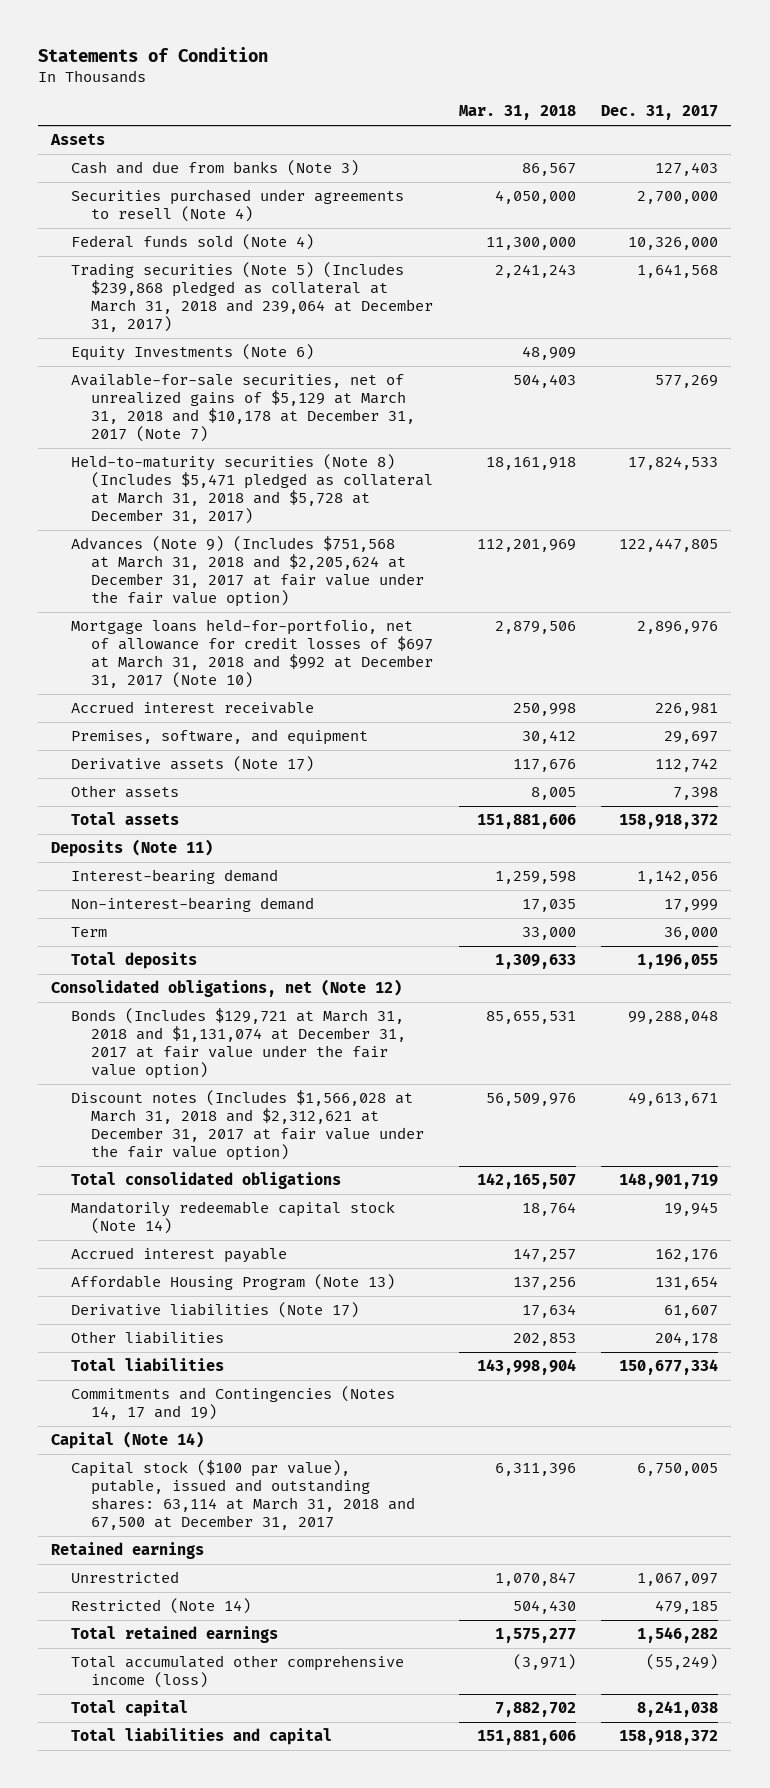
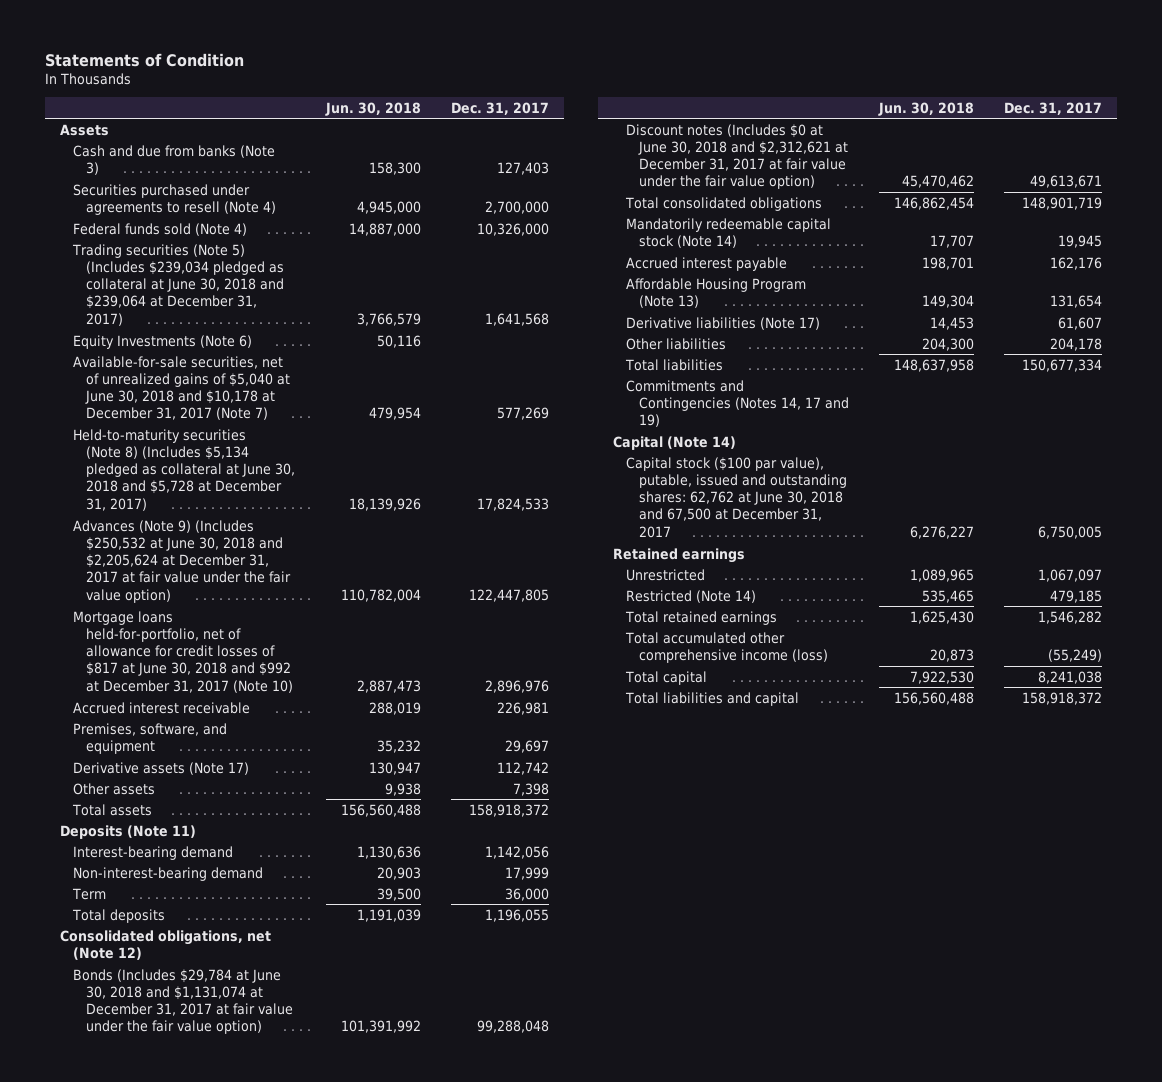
[458,105,576,121] Mar. 31, 2018 -> none
none -> [325,101,422,116] Jun. 30, 2018
[71,262,433,333] Trading securities (Note 5) (Includes $239,868 pledged as collateral at March 31, 2018 and 239,064 at December 31, 2017) -> [72,243,285,326] Trading securities (Note 5) (Includes $239,034 pledged as collateral at June 30, 2018 and $239,064 at December 31, 2017)
[71,373,415,443] Available-for-sale securities, net of unrealized gains of $5,129 at March 31, 2018 and $10,178 at December 31, 2017 (Note 7) -> [73,355,291,421] Available-for-sale securities, net of unrealized gains of $5,040 at June 30, 2018 and $10,178 at December 31, 2017 (Note 7)
[71,454,433,525] Held-to-maturity securities (Note 8) (Includes $5,471 pledged as collateral at March 31, 2018 and $5,728 at December 31, 2017) -> [73,428,296,511] Held-to-maturity securities (Note 8) (Includes $5,134 pledged as collateral at June 30, 2018 and $5,728 at December 31, 2017)
[71,536,424,608] Advances (Note 9) (Includes $751,568 at March 31, 2018 and $2,205,624 at December 31, 2017 at fair value under the fair value option) -> [73,519,292,603] Advances (Note 9) (Includes $250,532 at June 30, 2018 and $2,205,624 at December 31, 2017 at fair value under the fair value option)
[71,619,433,689] Mortgage loans held-for-portfolio, net of allowance for credit losses of $697 at March 31, 2018 and $992 at December 31, 2017 (Note 10) -> [73,610,294,693] Mortgage loans held-for-portfolio, net of allowance for credit losses of $817 at June 30, 2018 and $992 at December 31, 2017 (Note 10)
[71,1008,406,1080] Bonds (Includes $129,721 at March 31, 2018 and $1,131,074 at December 31, 2017 at fair value under the fair value option) -> [73,968,294,1035] Bonds (Includes $29,784 at June 30, 2018 and $1,131,074 at December 31, 2017 at fair value under the fair value option)
[71,1090,424,1162] Discount notes (Includes $1,566,028 at March 31, 2018 and $2,312,621 at December 31, 2017 at fair value under the fair value option) -> [626,123,849,190] Discount notes (Includes $0 at June 30, 2018 and $2,312,621 at December 31, 2017 at fair value under the fair value option)
[71,1460,415,1531] Capital stock ($100 par value), putable, issued and outstanding shares: 63,114 at March 31, 2018 and 67,500 at December 31, 2017 -> [626,456,848,538] Capital stock ($100 par value), putable, issued and outstanding shares: 62,762 at June 30, 2018 and 67,500 at December 31, 2017

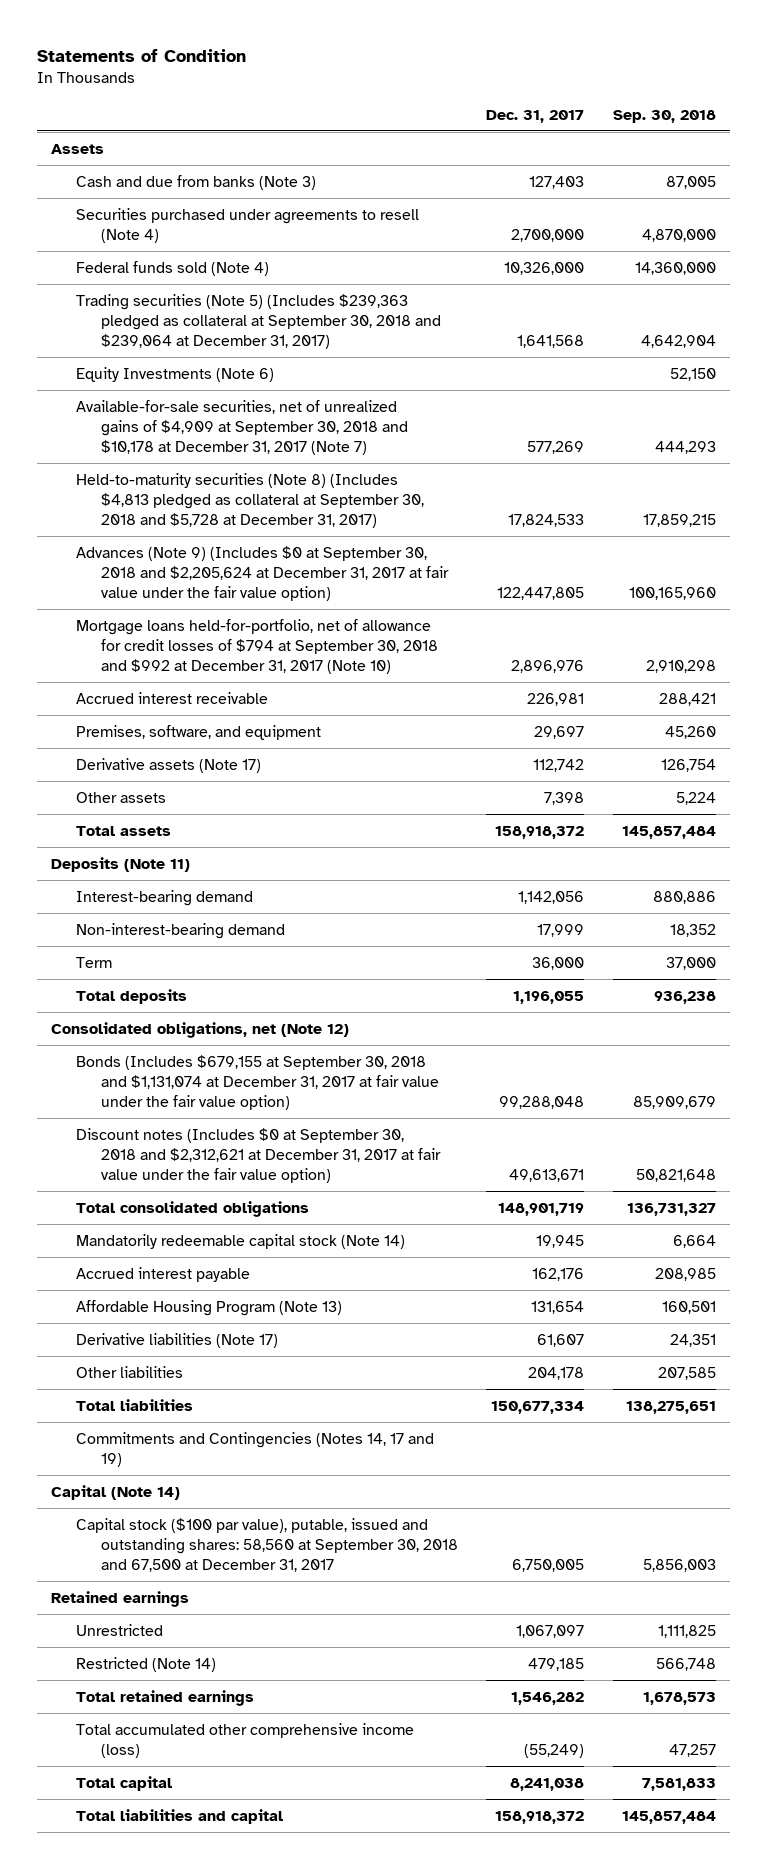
[325,101,422,116] Jun. 30, 2018 -> none
none -> [612,110,716,124] Sep. 30, 2018
[72,243,285,326] Trading securities (Note 5) (Includes $239,034 pledged as collateral at June 30, 2018 and $239,064 at December 31, 2017) -> [76,293,441,349] Trading securities (Note 5) (Includes $239,363 pledged as collateral at September 30, 2018 and $239,064 at December 31, 2017)
[73,355,291,421] Available-for-sale securities, net of unrealized gains of $5,040 at June 30, 2018 and $10,178 at December 31, 2017 (Note 7) -> [76,399,408,455] Available-for-sale securities, net of unrealized gains of $4,909 at September 30, 2018 and $10,178 at December 31, 2017 (Note 7)
[73,428,296,511] Held-to-maturity securities (Note 8) (Includes $5,134 pledged as collateral at June 30, 2018 and $5,728 at December 31, 2017) -> [76,472,424,528] Held-to-maturity securities (Note 8) (Includes $4,813 pledged as collateral at September 30, 2018 and $5,728 at December 31, 2017)
[73,519,292,603] Advances (Note 9) (Includes $250,532 at June 30, 2018 and $2,205,624 at December 31, 2017 at fair value under the fair value option) -> [76,545,449,601] Advances (Note 9) (Includes $0 at September 30, 2018 and $2,205,624 at December 31, 2017 at fair value under the fair value option)
[73,610,294,693] Mortgage loans held-for-portfolio, net of allowance for credit losses of $817 at June 30, 2018 and $992 at December 31, 2017 (Note 10) -> [76,618,438,674] Mortgage loans held-for-portfolio, net of allowance for credit losses of $794 at September 30, 2018 and $992 at December 31, 2017 (Note 10)
[73,968,294,1035] Bonds (Includes $29,784 at June 30, 2018 and $1,131,074 at December 31, 2017 at fair value under the fair value option) -> [76,1054,439,1110] Bonds (Includes $679,155 at September 30, 2018 and $1,131,074 at December 31, 2017 at fair value under the fair value option)
[626,123,849,190] Discount notes (Includes $0 at June 30, 2018 and $2,312,621 at December 31, 2017 at fair value under the fair value option) -> [76,1127,441,1183] Discount notes (Includes $0 at September 30, 2018 and $2,312,621 at December 31, 2017 at fair value under the fair value option)
[626,456,848,538] Capital stock ($100 par value), putable, issued and outstanding shares: 62,762 at June 30, 2018 and 67,500 at December 31, 2017 -> [76,1517,458,1572] Capital stock ($100 par value), putable, issued and outstanding shares: 58,560 at September 30, 2018 and 67,500 at December 31, 2017

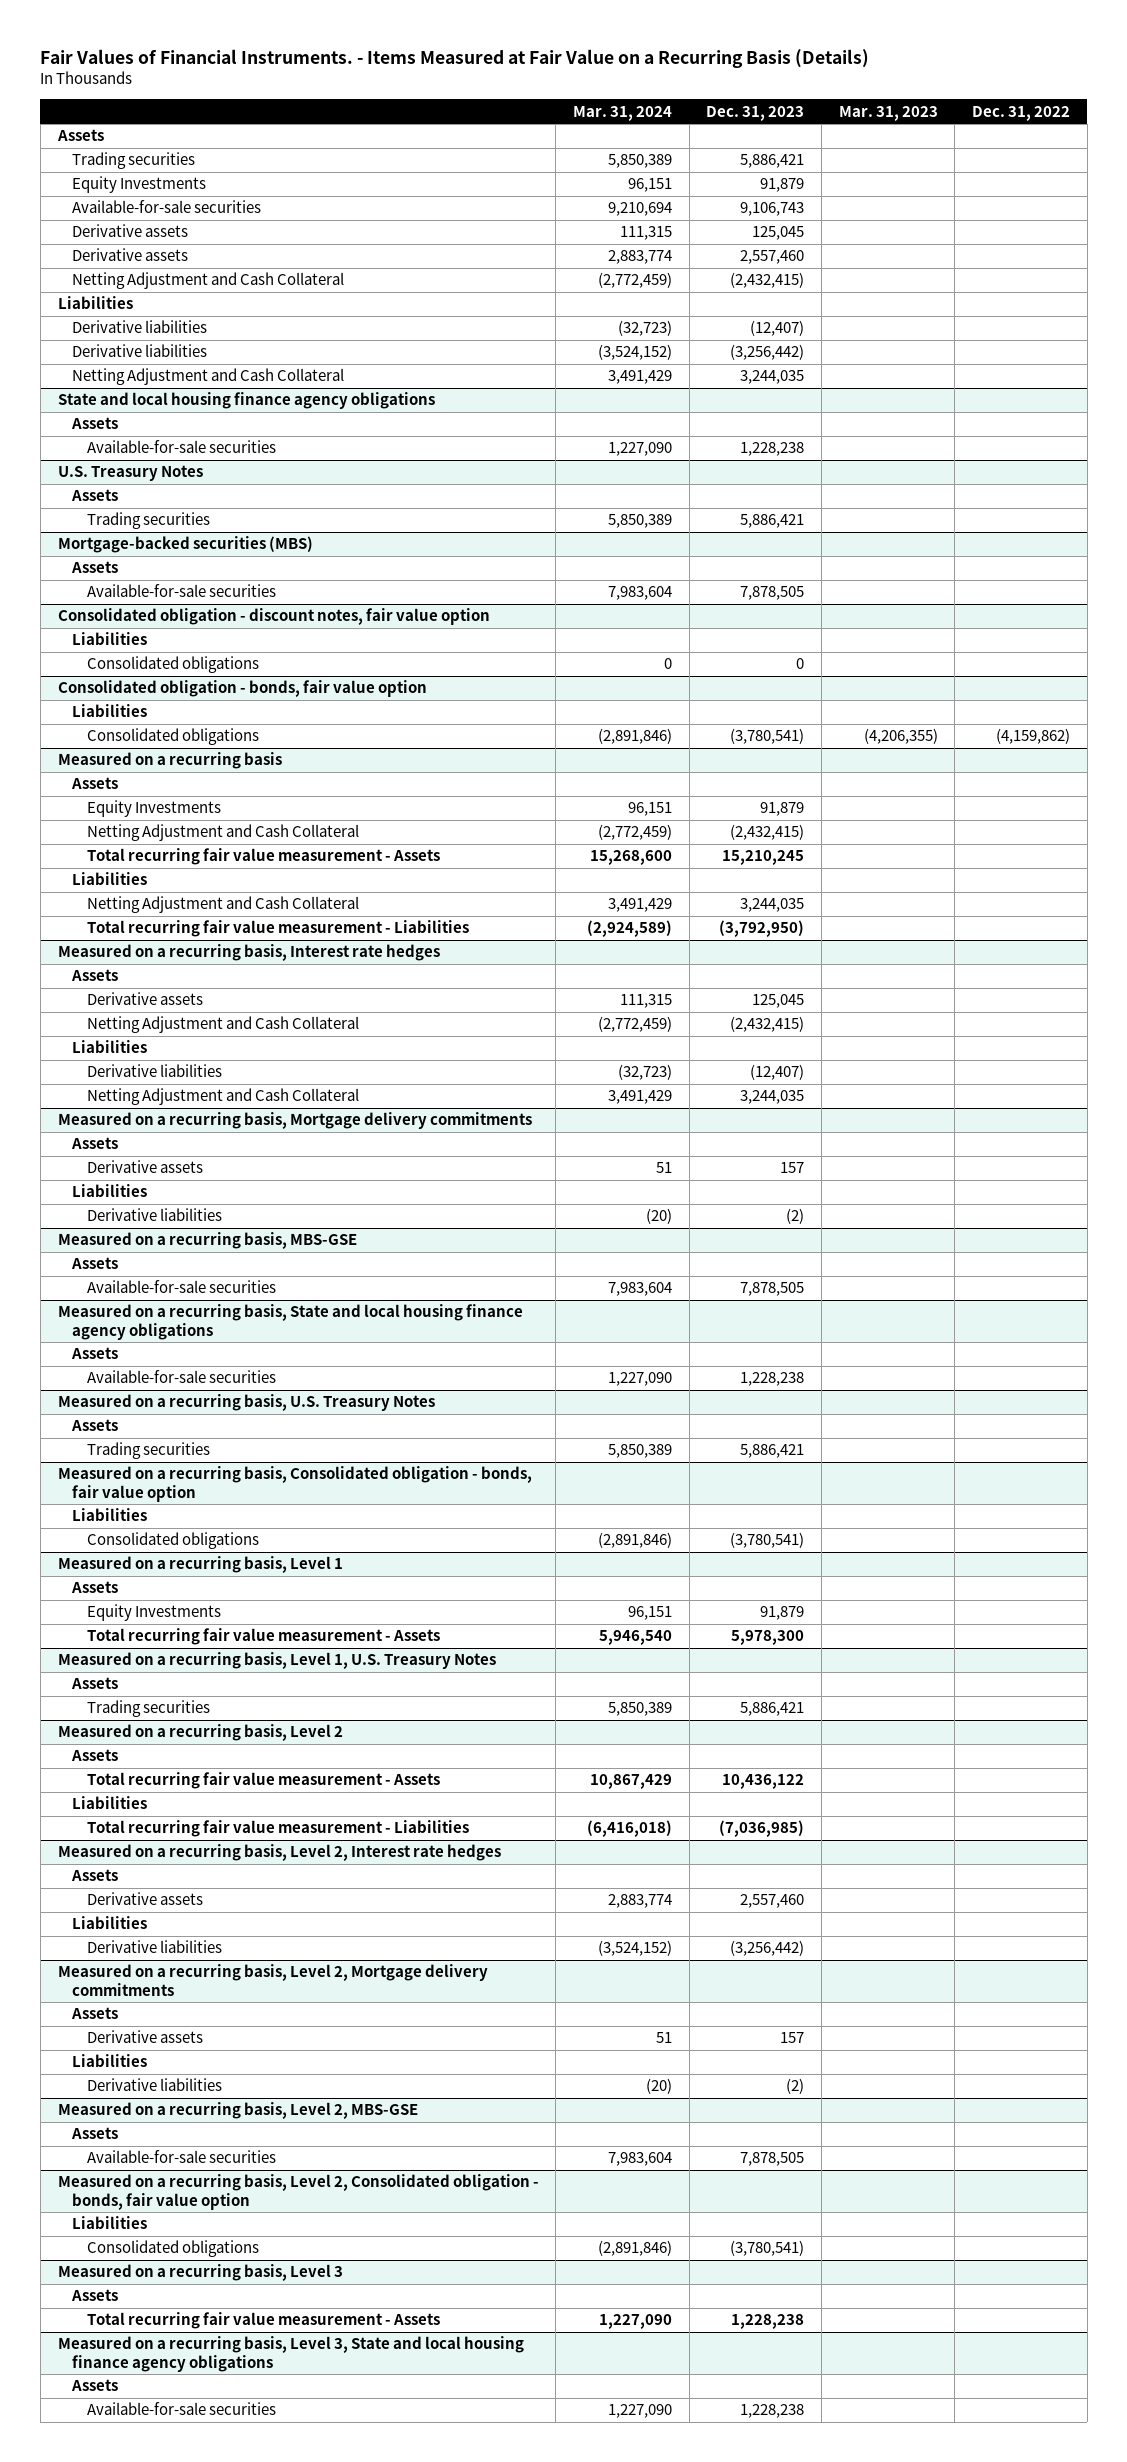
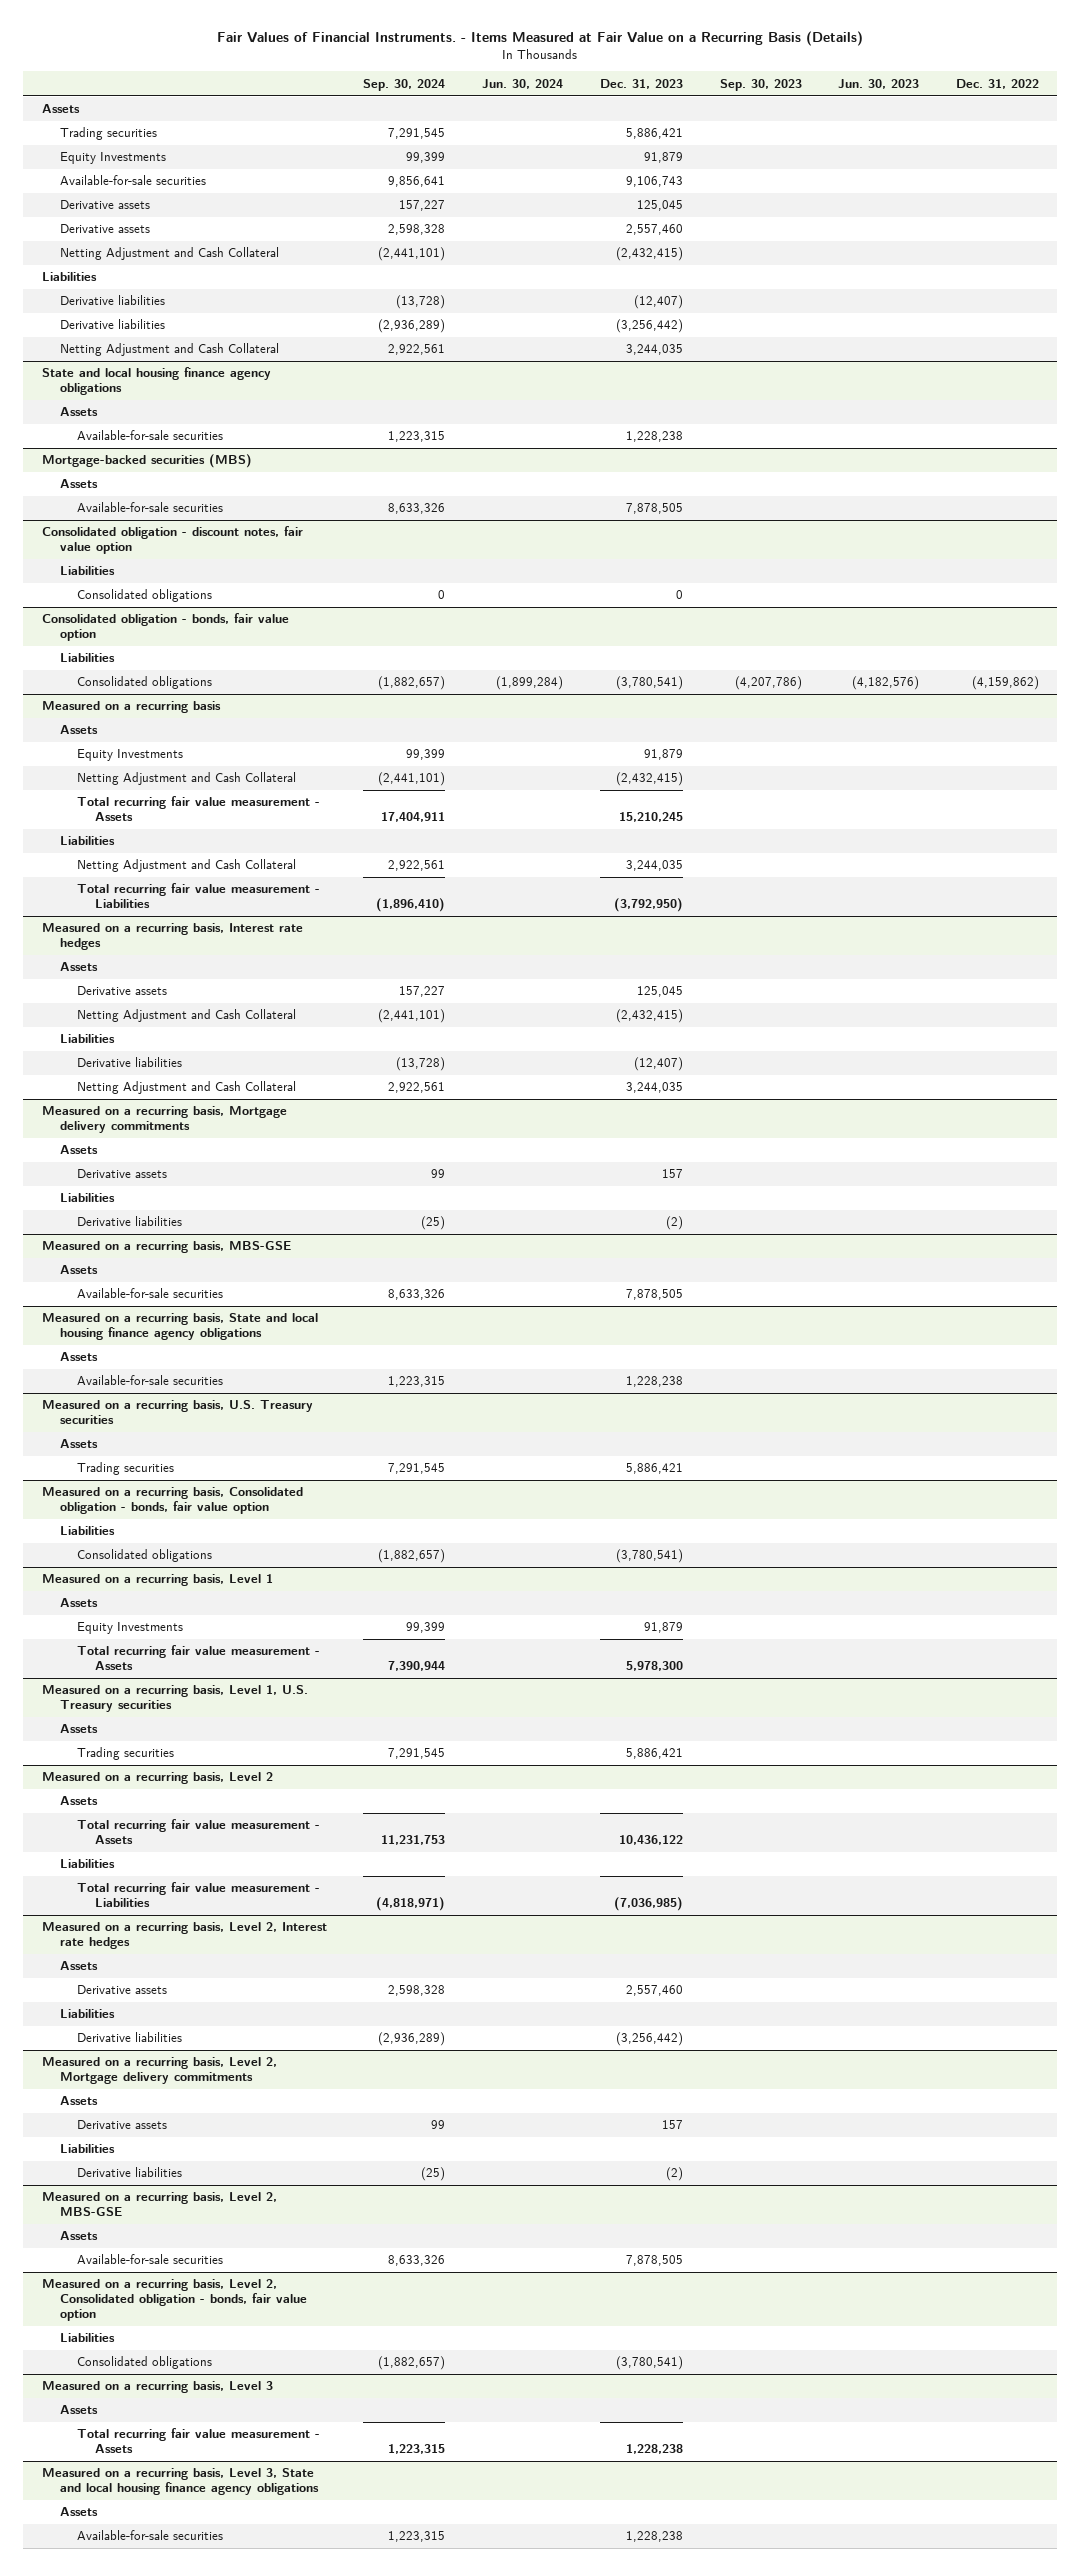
[572,105,672,121] Mar. 31, 2024 -> none
[838,105,938,121] Mar. 31, 2023 -> none
none -> [363,78,446,91] Sep. 30, 2024
none -> [482,78,564,89] Jun. 30, 2024
none -> [719,78,802,91] Sep. 30, 2023
none -> [838,78,920,89] Jun. 30, 2023
[57,465,203,482] U.S. Treasury Notes -> none
[71,489,119,502] Assets -> none
[87,512,211,530] Trading securities -> none
[57,1394,435,1412] Measured on a recurring basis, U.S. Treasury Notes -> [41,1400,313,1425] Measured on a recurring basis, U.S. Treasury securities
[57,1652,496,1670] Measured on a recurring basis, Level 1, U.S. Treasury Notes -> [41,1685,308,1713] Measured on a recurring basis, Level 1, U.S. Treasury securities

